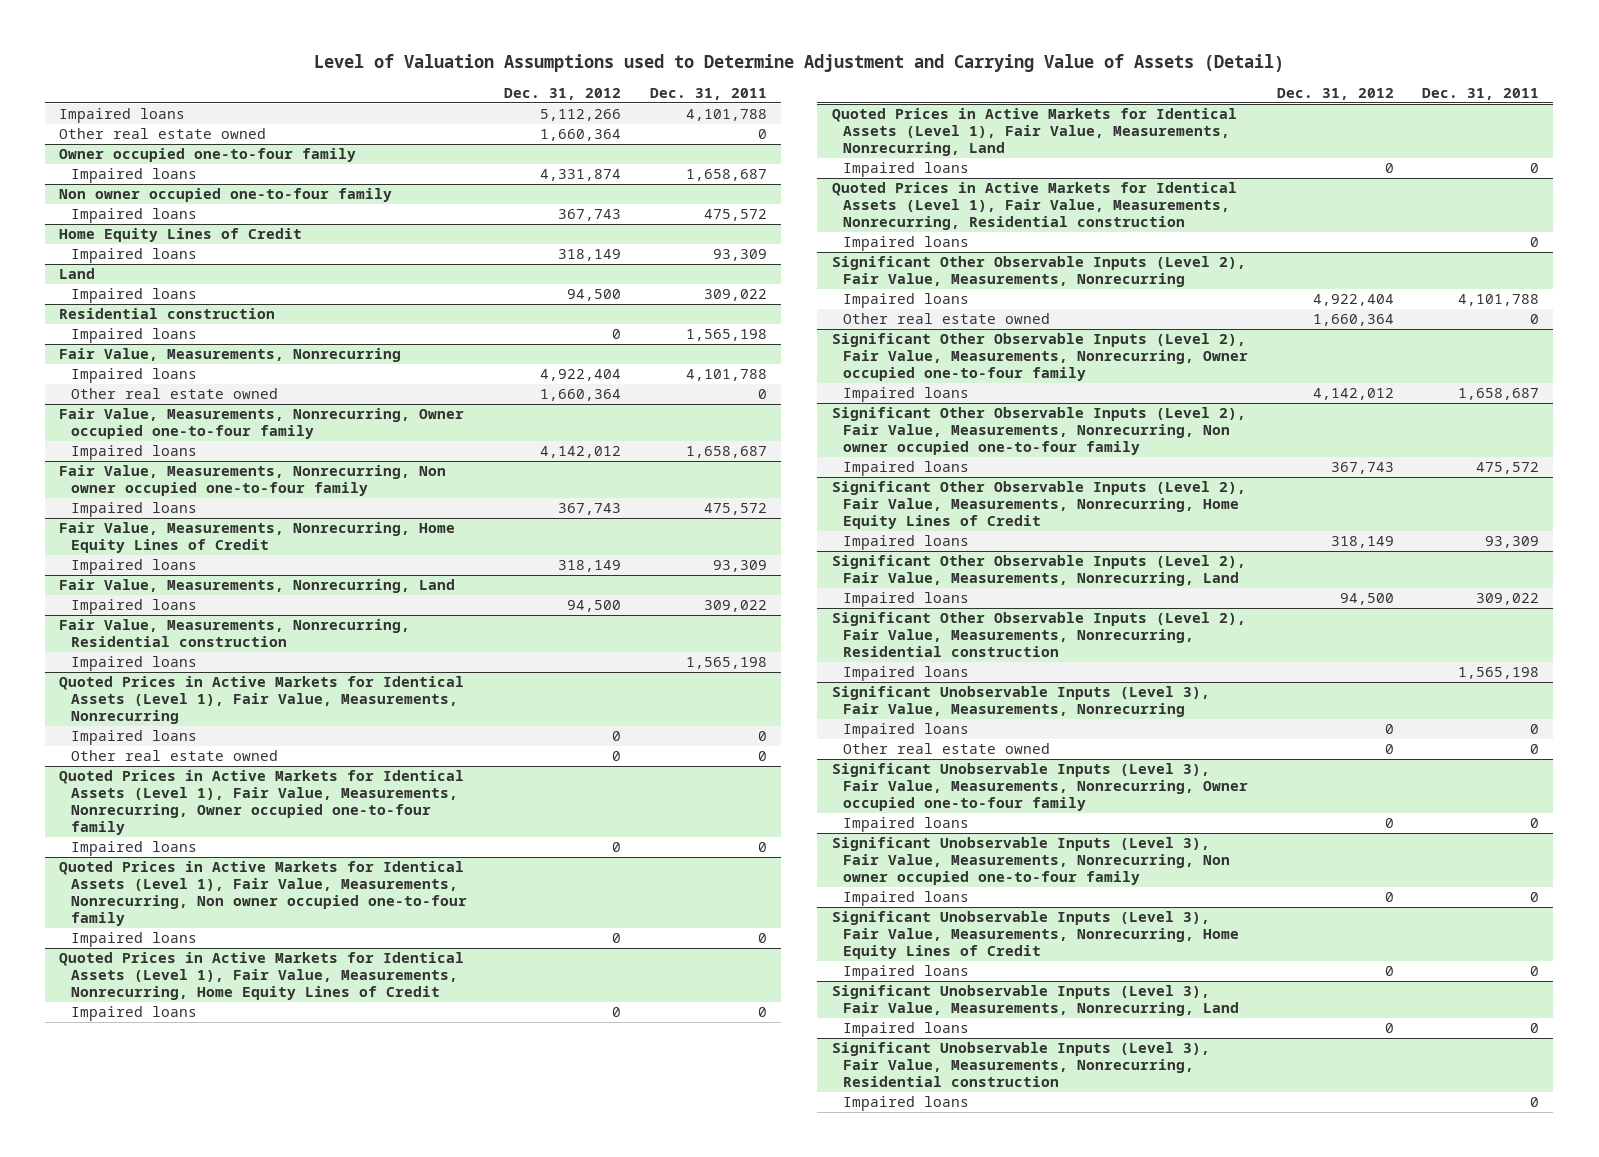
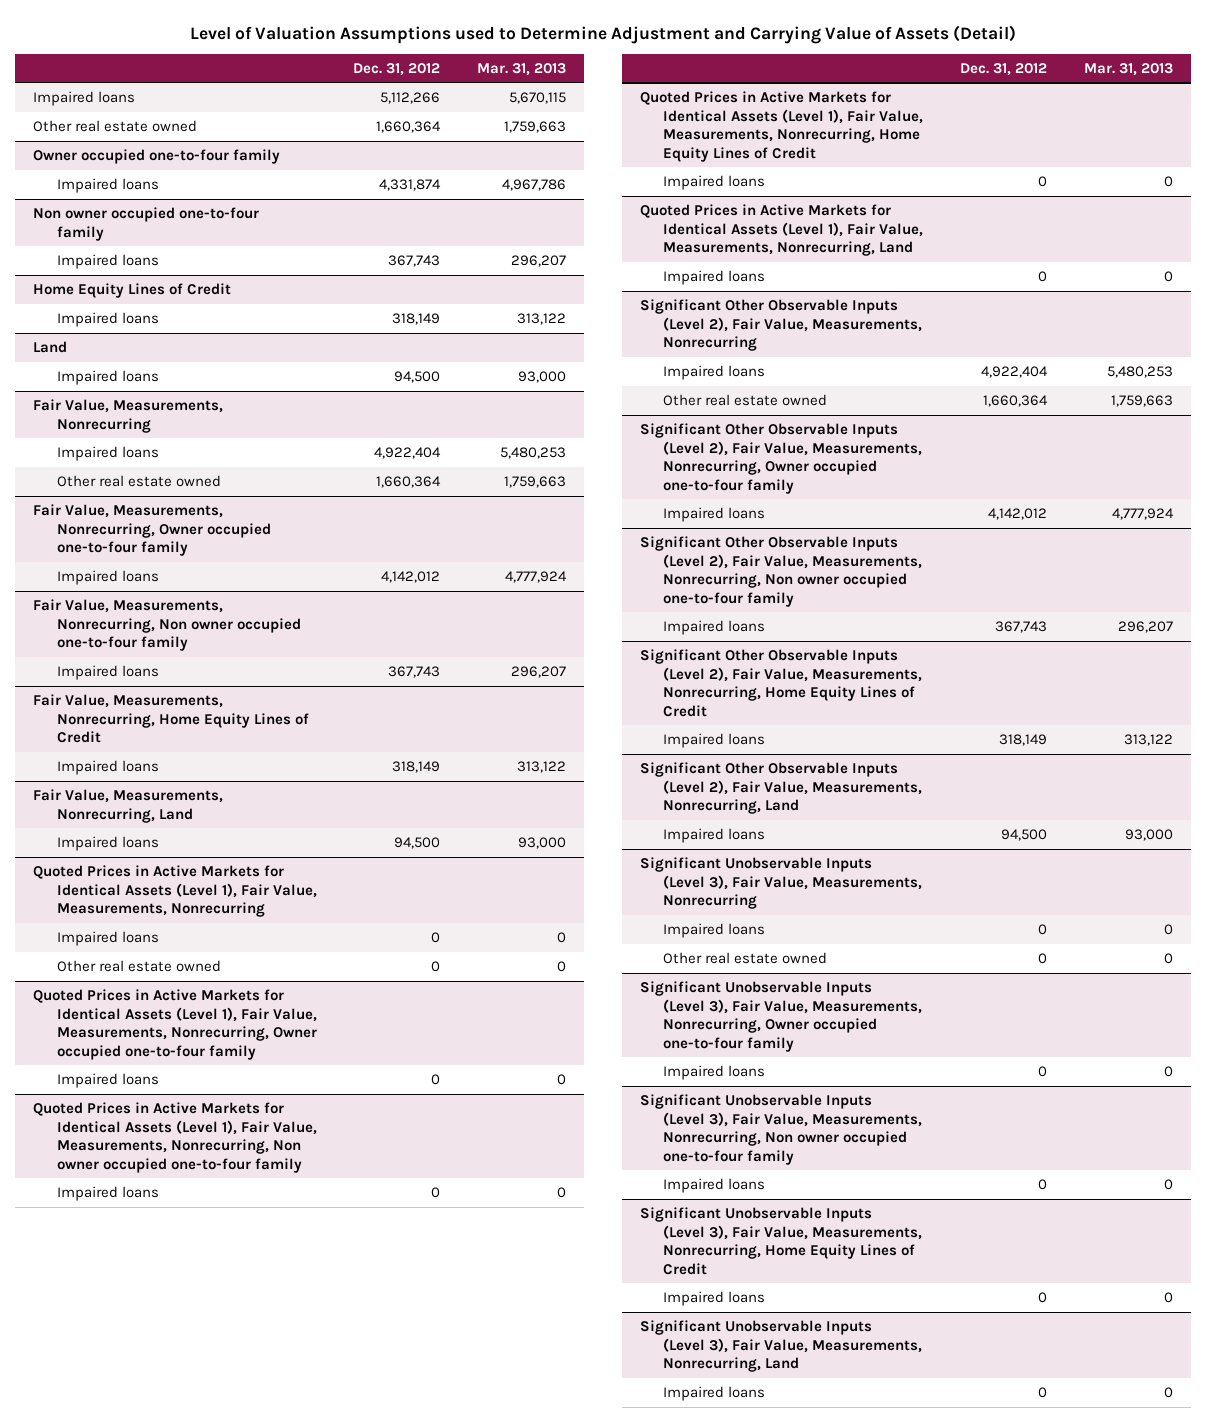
[649,87,767,100] Dec. 31, 2011 -> none
none -> [476,62,566,76] Mar. 31, 2013
[59,308,276,320] Residential construction -> none
[70,328,197,344] Impaired loans -> none
[59,619,411,648] Fair Value, Measurements, Nonrecurring, Residential construction -> none
[70,656,197,672] Impaired loans -> none
[831,182,1237,231] Quoted Prices in Active Markets for Identical Assets (Level 1), Fair Value, Measurements, Nonrecurring, Residential construction -> none
[842,236,969,252] Impaired loans -> none
[831,612,1246,658] Significant Other Observable Inputs (Level 2), Fair Value, Measurements, Nonrecurring, Residential construction -> none
[842,666,969,682] Impaired loans -> none
[831,1042,1210,1088] Significant Unobservable Inputs (Level 3), Fair Value, Measurements, Nonrecurring, Residential construction -> none
[842,1096,969,1112] Impaired loans -> none

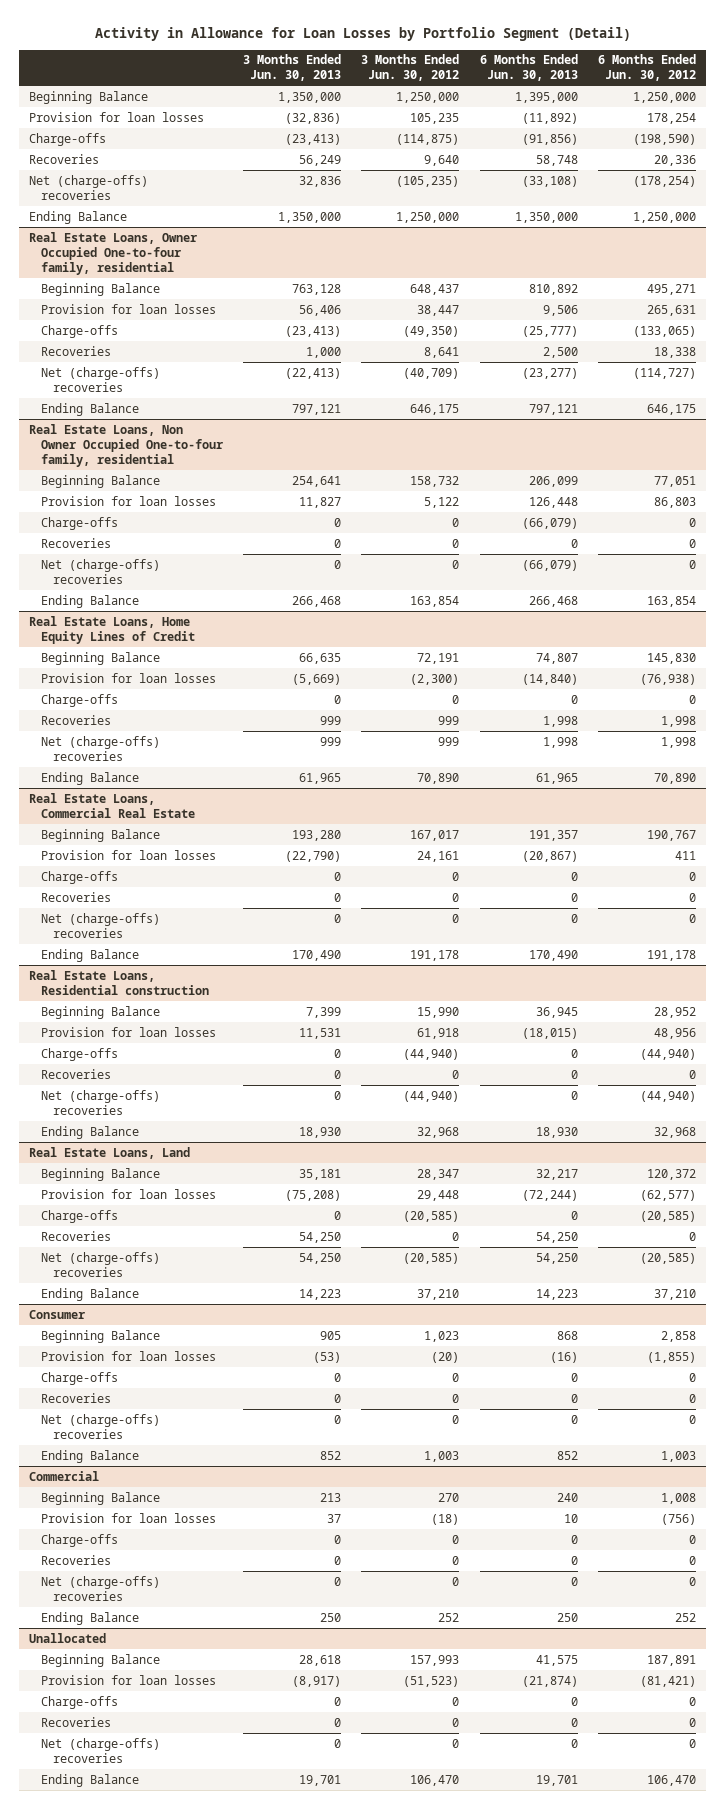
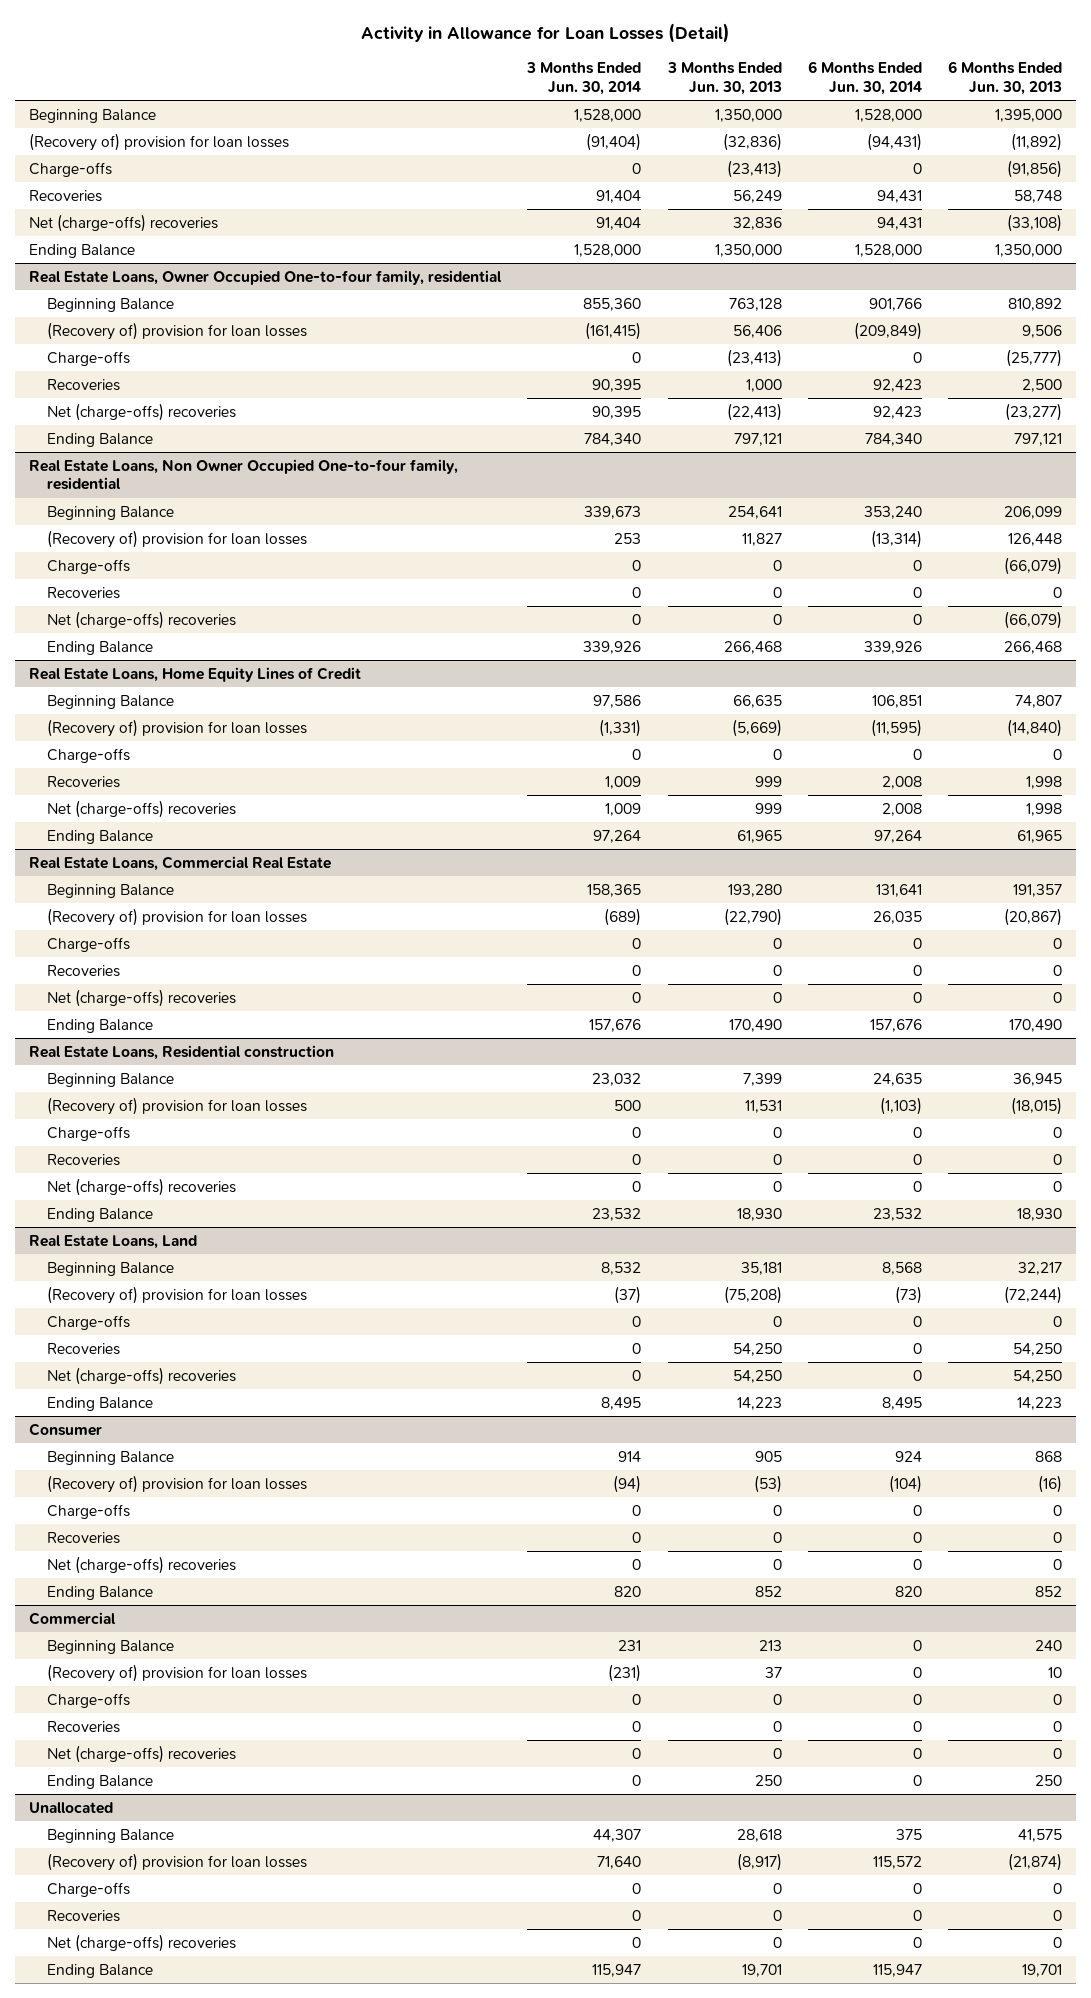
[94,26,631,41] Activity in Allowance for Loan Losses by Portfolio Segment (Detail) -> [360,23,730,44] Activity in Allowance for Loan Losses (Detail)
[361,54,460,82] 3 Months Ended Jun. 30, 2012 -> none
[597,54,696,82] 6 Months Ended Jun. 30, 2012 -> none
none -> [526,62,642,95] 3 Months Ended Jun. 30, 2014
none -> [807,61,922,95] 6 Months Ended Jun. 30, 2014
[29,111,205,122] Provision for loan losses -> [28,132,289,151] (Recovery of) provision for loan losses
[41,303,217,314] Provision for loan losses -> [46,321,307,340] (Recovery of) provision for loan losses
[41,495,217,506] Provision for loan losses -> [46,529,307,548] (Recovery of) provision for loan losses
[41,672,217,683] Provision for loan losses -> [46,718,307,737] (Recovery of) provision for loan losses
[41,849,217,860] Provision for loan losses -> [46,907,307,926] (Recovery of) provision for loan losses
[41,1026,217,1037] Provision for loan losses -> [46,1096,307,1115] (Recovery of) provision for loan losses
[41,1188,217,1199] Provision for loan losses -> [46,1285,307,1304] (Recovery of) provision for loan losses
[41,1350,217,1361] Provision for loan losses -> [46,1474,307,1493] (Recovery of) provision for loan losses
[41,1512,217,1523] Provision for loan losses -> [46,1663,307,1682] (Recovery of) provision for loan losses
[41,1674,217,1685] Provision for loan losses -> [46,1852,307,1871] (Recovery of) provision for loan losses

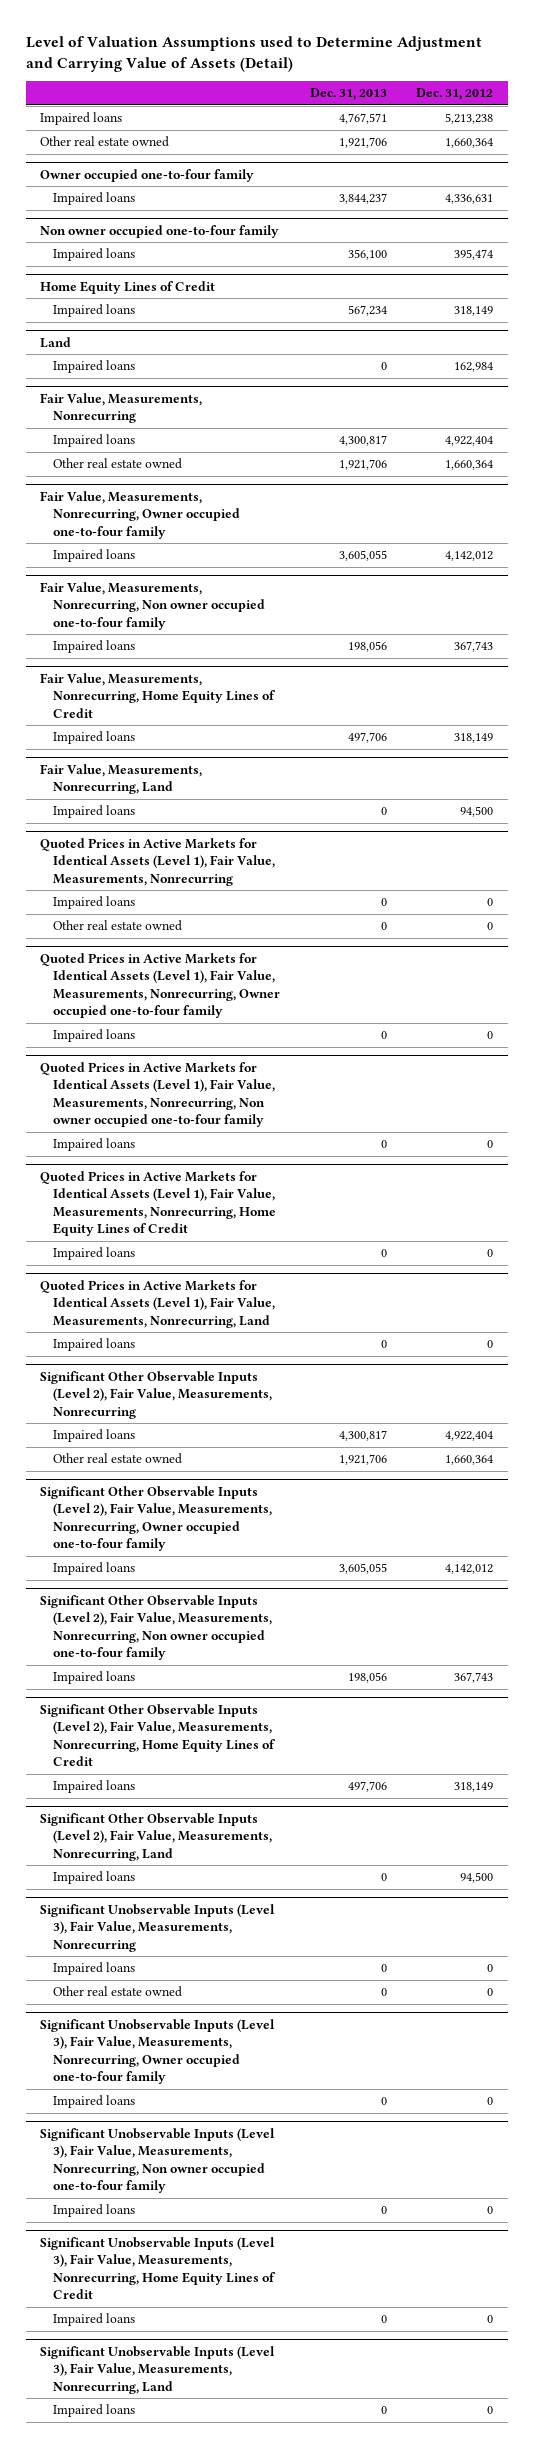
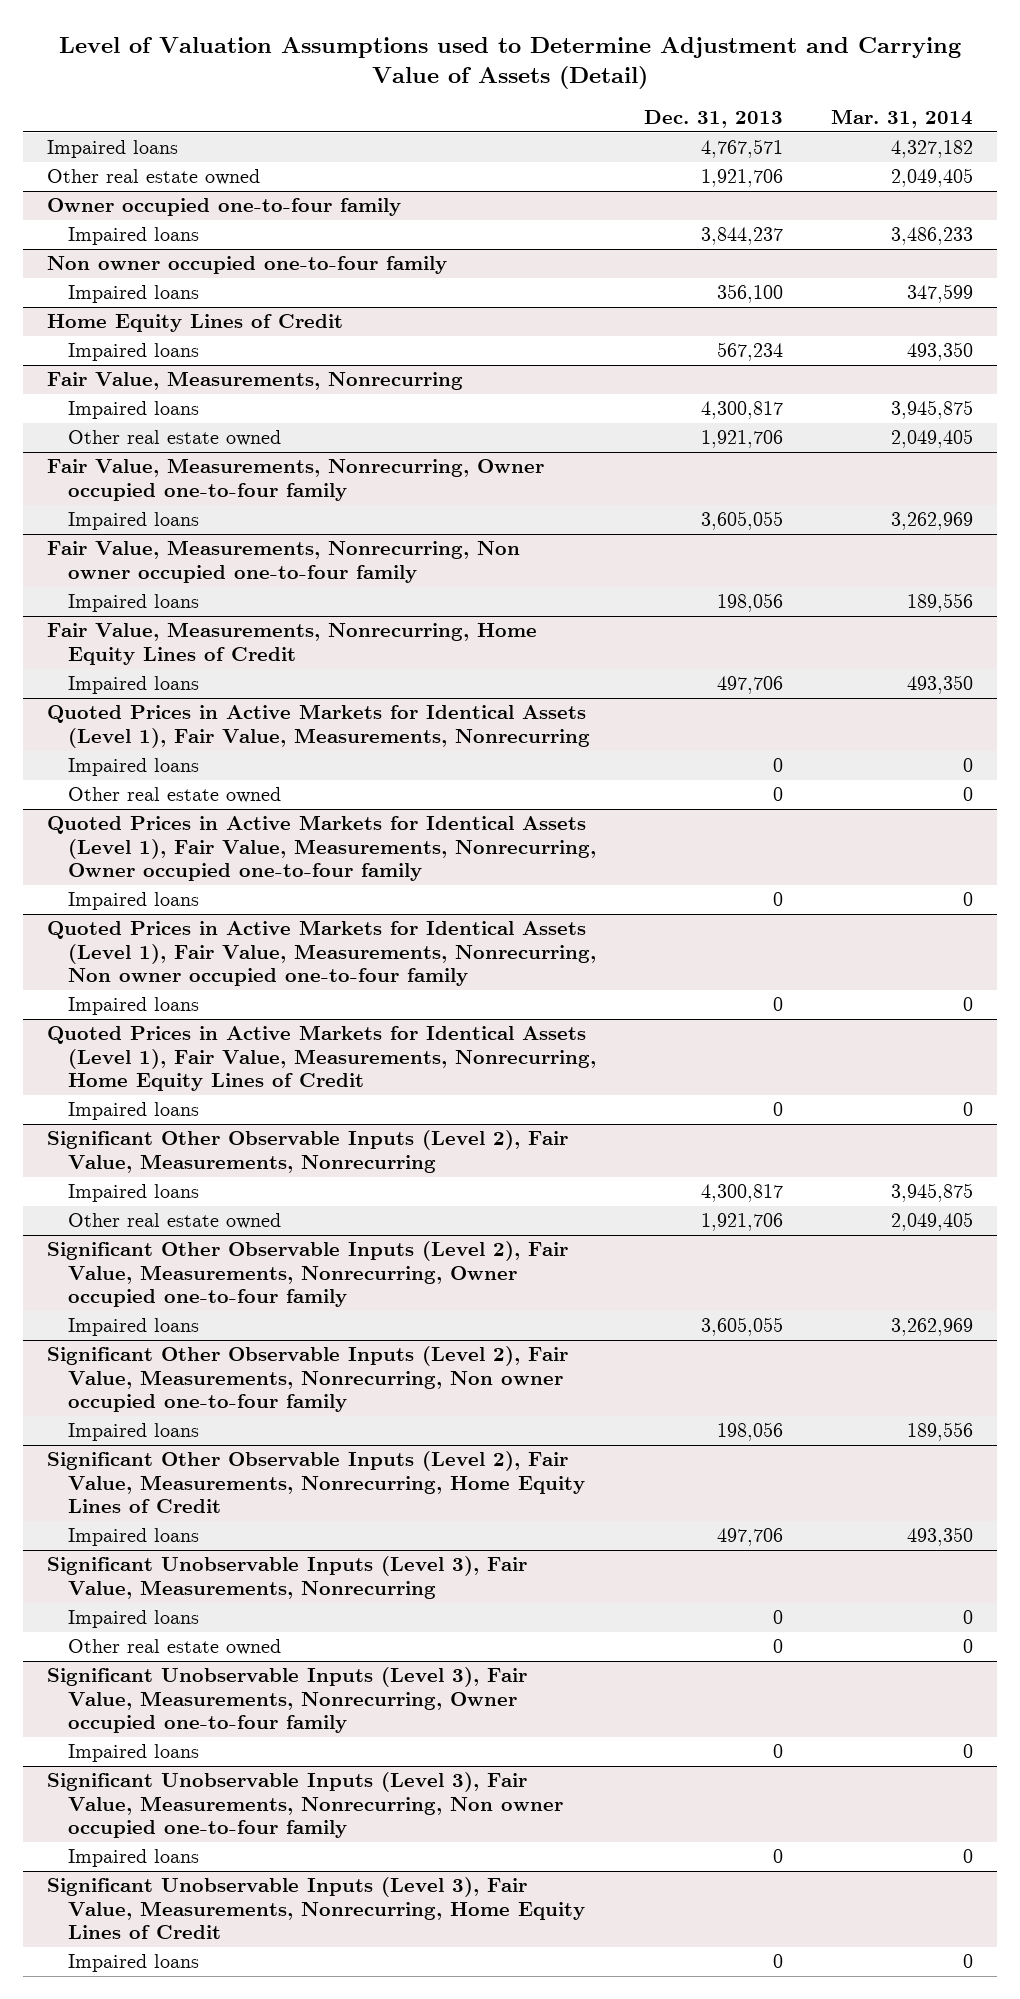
[416,88,494,101] Dec. 31, 2012 -> none
none -> [830,108,973,128] Mar. 31, 2014
[40,336,72,348] Land -> none
[53,360,136,374] Impaired loans -> none
[40,763,203,795] Fair Value, Measurements, Nonrecurring, Land -> none
[53,805,136,819] Impaired loans -> none
[40,1279,276,1328] Quoted Prices in Active Markets for Identical Assets (Level 1), Fair Value, Measurements, Nonrecurring, Land -> none
[53,1338,136,1352] Impaired loans -> none
[40,1812,273,1861] Significant Other Observable Inputs (Level 2), Fair Value, Measurements, Nonrecurring, Land -> none
[53,1871,136,1885] Impaired loans -> none
[40,2345,276,2394] Significant Unobservable Inputs (Level 3), Fair Value, Measurements, Nonrecurring, Land -> none
[53,2404,136,2418] Impaired loans -> none

